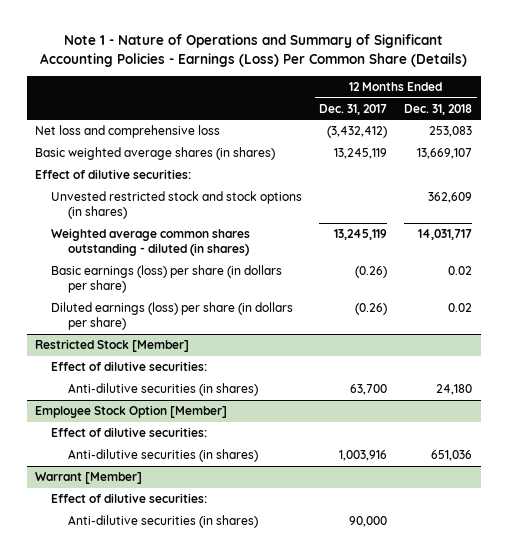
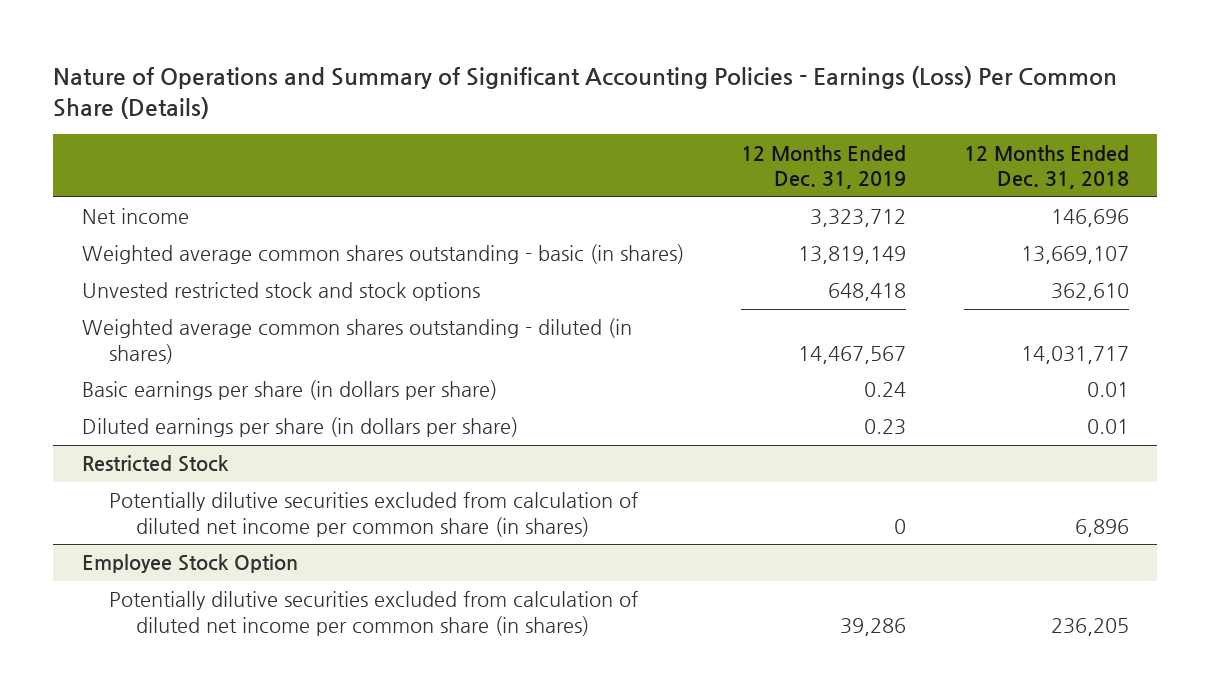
[39,34,467,67] Note 1 - Nature of Operations and Summary of Significant Accounting Policies - Earnings (Loss) Per Common Share (Details) -> [53,65,1118,119] Nature of Operations and Summary of Significant Accounting Policies - Earnings (Loss) Per Common Share (Details)
[319,103,388,115] Dec. 31, 2017 -> none
none -> [741,144,907,190] 12 Months Ended Dec. 31, 2019
[35,169,192,180] Effect of dilutive securities: -> none
[35,125,221,139] Net loss and comprehensive loss -> [81,208,189,225] Net income
[429,126,473,138] 253,083 -> [1050,209,1129,228] 146,696
[35,147,276,161] Basic weighted average shares (in shares) -> [81,244,684,265] Weighted average common shares outstanding - basic (in shares)
[51,191,303,220] Unvested restricted stock and stock options (in shares) -> [81,282,480,302] Unvested restricted stock and stock options
[428,192,473,204] 362,609 -> [1050,283,1129,302] 362,610
[51,361,208,372] Effect of dilutive securities: -> none
[51,427,208,438] Effect of dilutive securities: -> none
[35,472,143,485] Warrant [Member] -> none
[51,493,208,504] Effect of dilutive securities: -> none
[67,515,258,529] Anti-dilutive securities (in shares) -> none
[51,265,283,294] Basic earnings (loss) per share (in dollars per share) -> [81,380,497,401] Basic earnings per share (in dollars per share)
[448,266,473,276] 0.02 -> [1086,382,1129,398] 0.01
[51,302,294,331] Diluted earnings (loss) per share (in dollars per share) -> [81,417,518,438] Diluted earnings per share (in dollars per share)
[448,303,473,313] 0.02 -> [1086,419,1129,435] 0.01
[35,339,190,353] Restricted Stock [Member] -> [81,455,229,473] Restricted Stock
[67,383,258,397] Anti-dilutive securities (in shares) -> [108,492,638,537] Potentially dilutive securities excluded from calculation of diluted net income per common share (in shares)
[436,384,473,396] 24,180 -> [1074,518,1129,537] 6,896
[35,405,228,419] Employee Stock Option [Member] -> [81,554,298,574] Employee Stock Option
[67,449,258,463] Anti-dilutive securities (in shares) -> [108,591,638,636] Potentially dilutive securities excluded from calculation of diluted net income per common share (in shares)
[431,450,473,462] 651,036 -> [1050,617,1129,636] 236,205

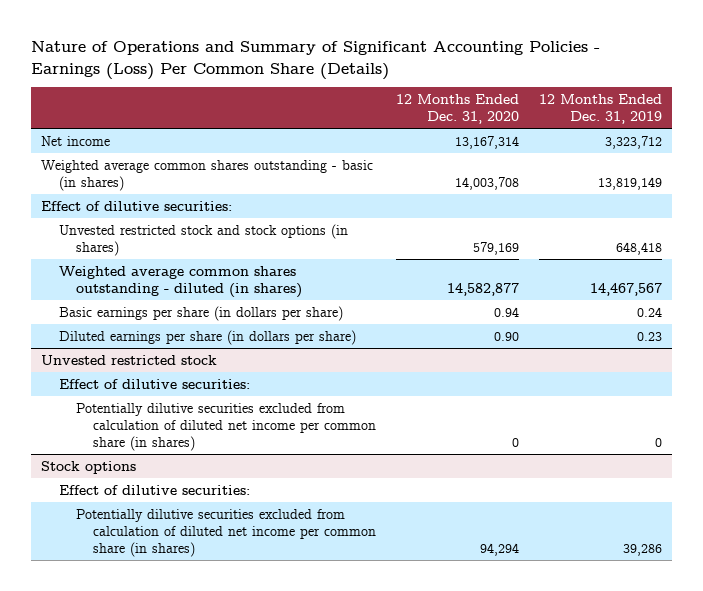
[963,144,1129,190] 12 Months Ended Dec. 31, 2018 -> none
none -> [396,94,520,124] 12 Months Ended Dec. 31, 2020
none -> [41,200,233,211] Effect of dilutive securities:
[81,282,480,302] Unvested restricted stock and stock options -> [58,223,348,256] Unvested restricted stock and stock options (in shares)
[81,455,229,473] Restricted Stock -> [41,354,218,365] Unvested restricted stock
none -> [58,378,250,389] Effect of dilutive securities:
[81,554,298,574] Employee Stock Option -> [41,460,137,474] Stock options
none -> [58,484,250,495] Effect of dilutive securities:

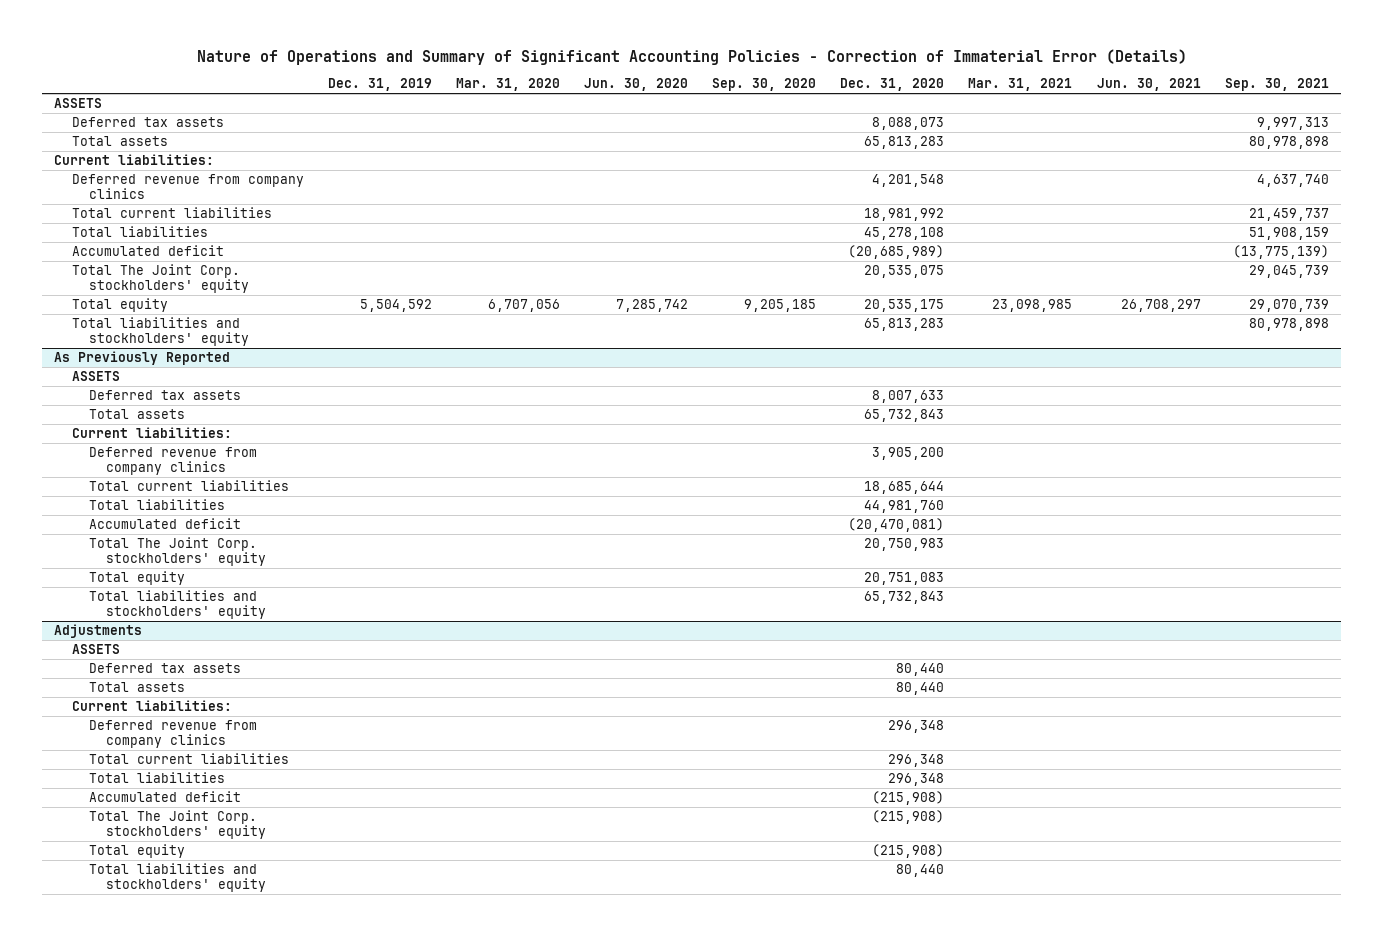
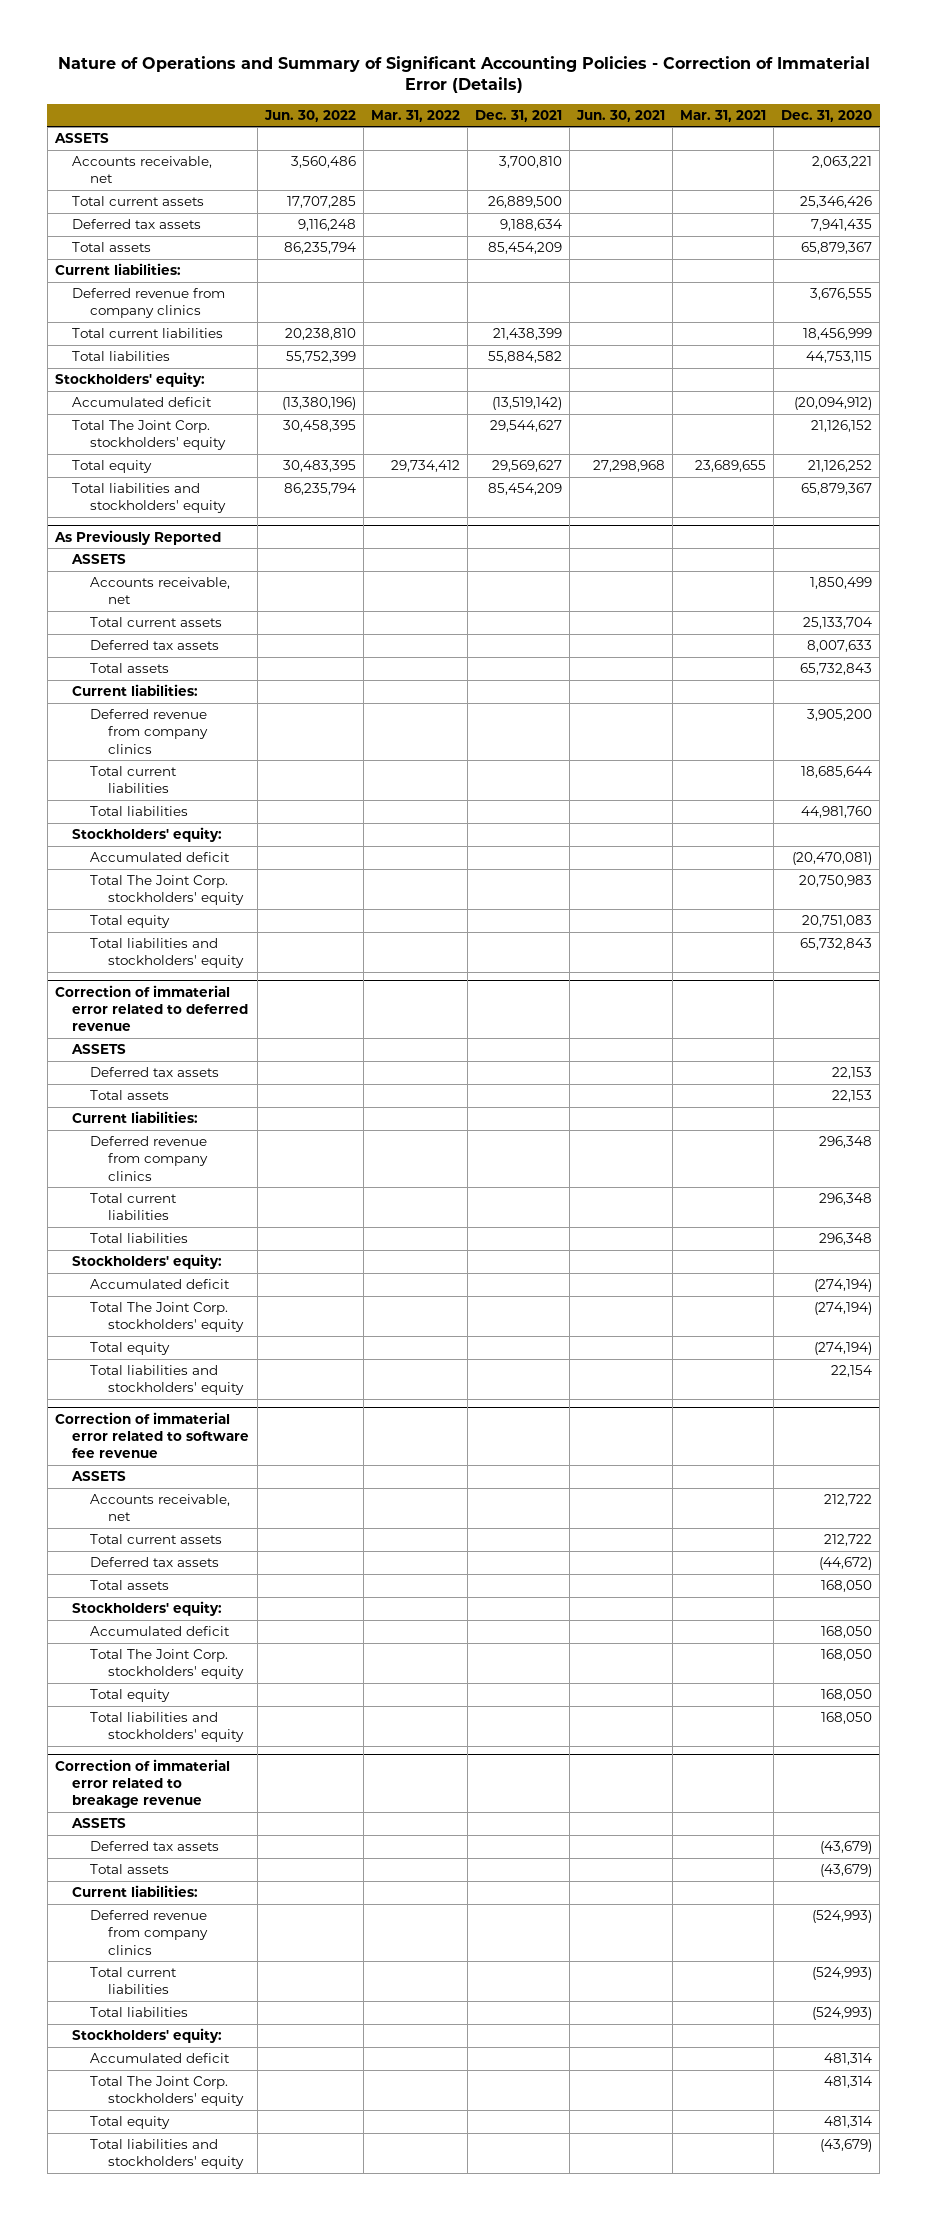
[327,78,432,92] Dec. 31, 2019 -> none
[455,78,560,92] Mar. 31, 2020 -> none
[583,78,688,92] Jun. 30, 2020 -> none
[712,78,817,92] Sep. 30, 2020 -> none
[1224,78,1329,92] Sep. 30, 2021 -> none
none -> [263,109,356,122] Jun. 30, 2022
none -> [370,109,460,122] Mar. 31, 2022
none -> [474,109,562,122] Dec. 31, 2021
none -> [72,156,213,184] Accounts receivable, net
none -> [72,196,205,207] Total current assets
[872,117,945,131] 8,088,073 -> [811,219,873,232] 7,941,435
[864,136,945,150] 65,813,283 -> [801,242,873,255] 65,879,367
[872,174,945,188] 4,201,548 -> [810,288,873,301] 3,676,555
[864,208,945,222] 18,981,992 -> [803,328,873,341] 18,456,999
[864,227,945,241] 45,278,108 -> [806,351,873,364] 44,753,115
none -> [54,372,205,388] Stockholders' equity:
[848,245,945,260] (20,685,989) -> [794,397,873,411] (20,094,912)
[864,265,945,279] 20,535,075 -> [811,420,873,433] 21,126,152
[864,299,945,313] 20,535,175 -> [808,460,873,473] 21,126,252
[992,299,1073,313] 23,098,985 -> [695,460,767,473] 23,689,655
[1120,299,1201,313] 26,708,297 -> [592,460,665,473] 27,298,968
[864,318,945,332] 65,813,283 -> [801,483,873,496] 65,879,367
none -> [90,577,231,605] Accounts receivable, net
none -> [90,617,223,628] Total current assets
none -> [72,827,223,843] Stockholders' equity:
[54,624,143,639] Adjustments -> none
none -> [54,984,249,1032] Correction of immaterial error related to deferred revenue
[896,663,945,677] 80,440 -> [832,1067,873,1080] 22,153
[896,682,945,696] 80,440 -> [832,1090,873,1103] 22,153
none -> [72,1254,223,1270] Stockholders' equity:
[872,791,945,806] (215,908) -> [814,1279,873,1293] (274,194)
[872,810,945,825] (215,908) -> [814,1302,873,1316] (274,194)
[872,844,945,859] (215,908) -> [814,1342,873,1356] (274,194)
[896,864,945,878] 80,440 -> [831,1365,873,1378] 22,154
none -> [54,1411,250,1459] Correction of immaterial error related to software fee revenue
none -> [71,1471,127,1482] ASSETS
none -> [90,1494,231,1522] Accounts receivable, net
none -> [90,1534,223,1545] Total current assets
none -> [90,1557,220,1568] Deferred tax assets
none -> [90,1580,170,1591] Total assets
none -> [72,1601,223,1617] Stockholders' equity:
none -> [90,1626,231,1637] Accumulated deficit
none -> [90,1649,244,1680] Total The Joint Corp. stockholders' equity
none -> [90,1689,171,1703] Total equity
none -> [90,1712,244,1743] Total liabilities and stockholders' equity
none -> [54,1758,230,1809] Correction of immaterial error related to breakage revenue
none -> [71,1818,127,1829] ASSETS
none -> [90,1841,220,1852] Deferred tax assets
none -> [90,1864,170,1875] Total assets
none -> [72,1885,199,1898] Current liabilities:
none -> [90,1910,208,1955] Deferred revenue from company clinics
none -> [90,1967,178,1995] Total current liabilities
none -> [90,2007,189,2018] Total liabilities
none -> [72,2028,223,2044] Stockholders' equity:
none -> [90,2053,231,2064] Accumulated deficit
none -> [90,2076,244,2107] Total The Joint Corp. stockholders' equity
none -> [90,2116,171,2130] Total equity
none -> [90,2139,244,2170] Total liabilities and stockholders' equity

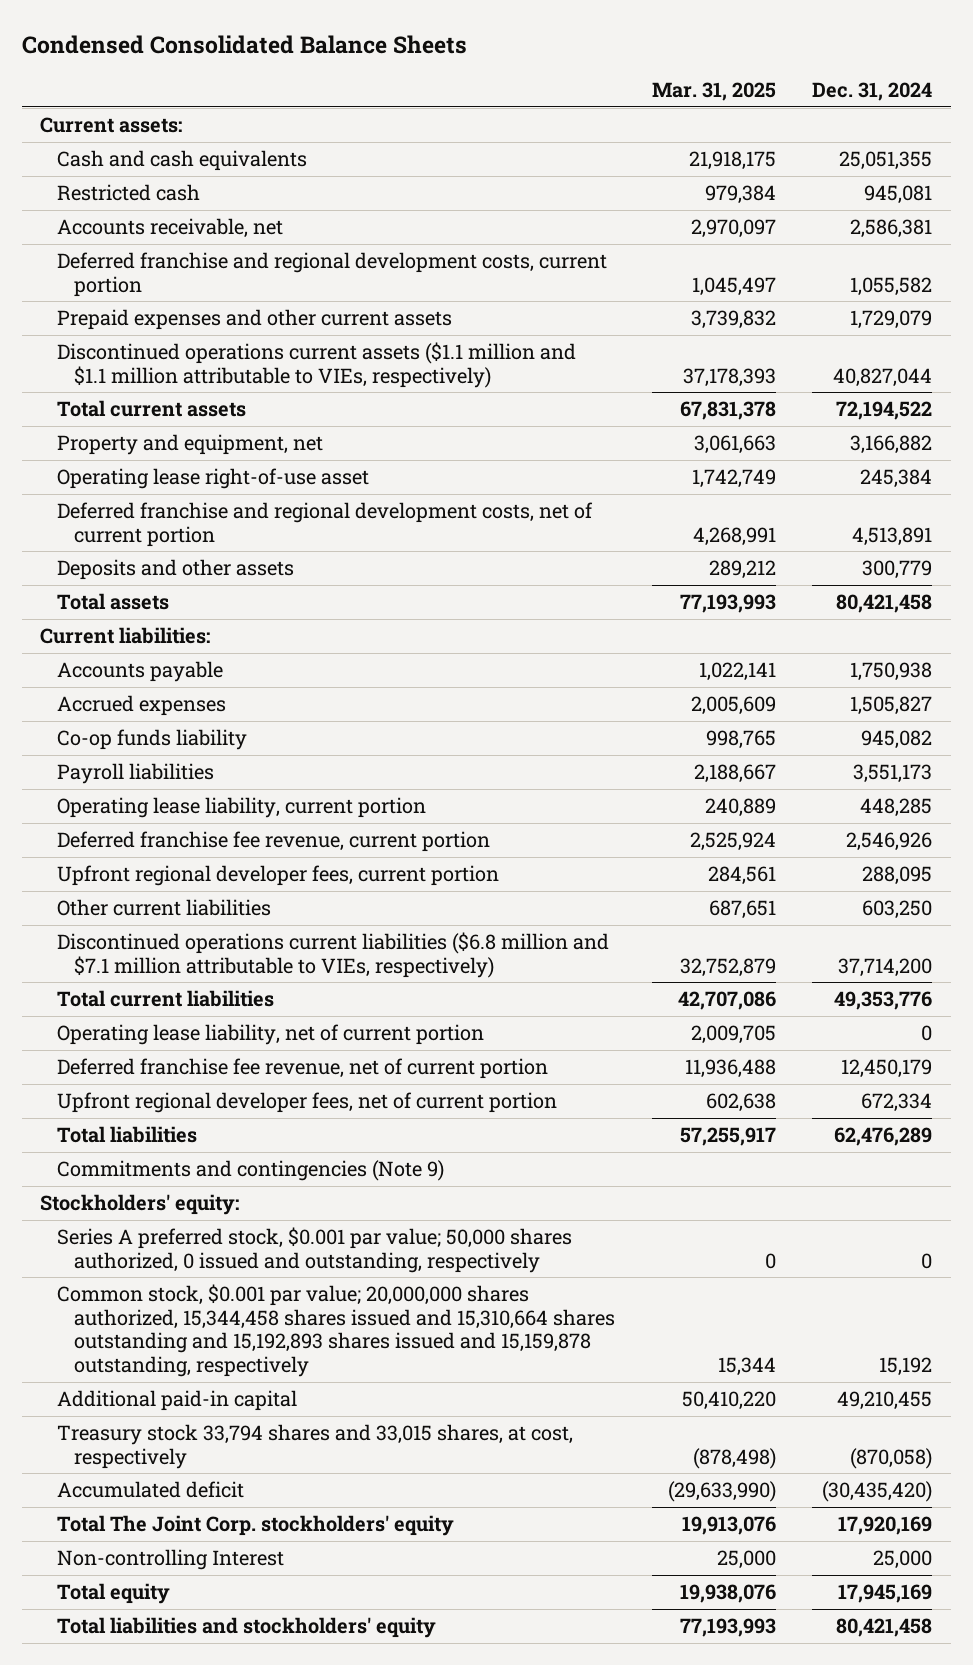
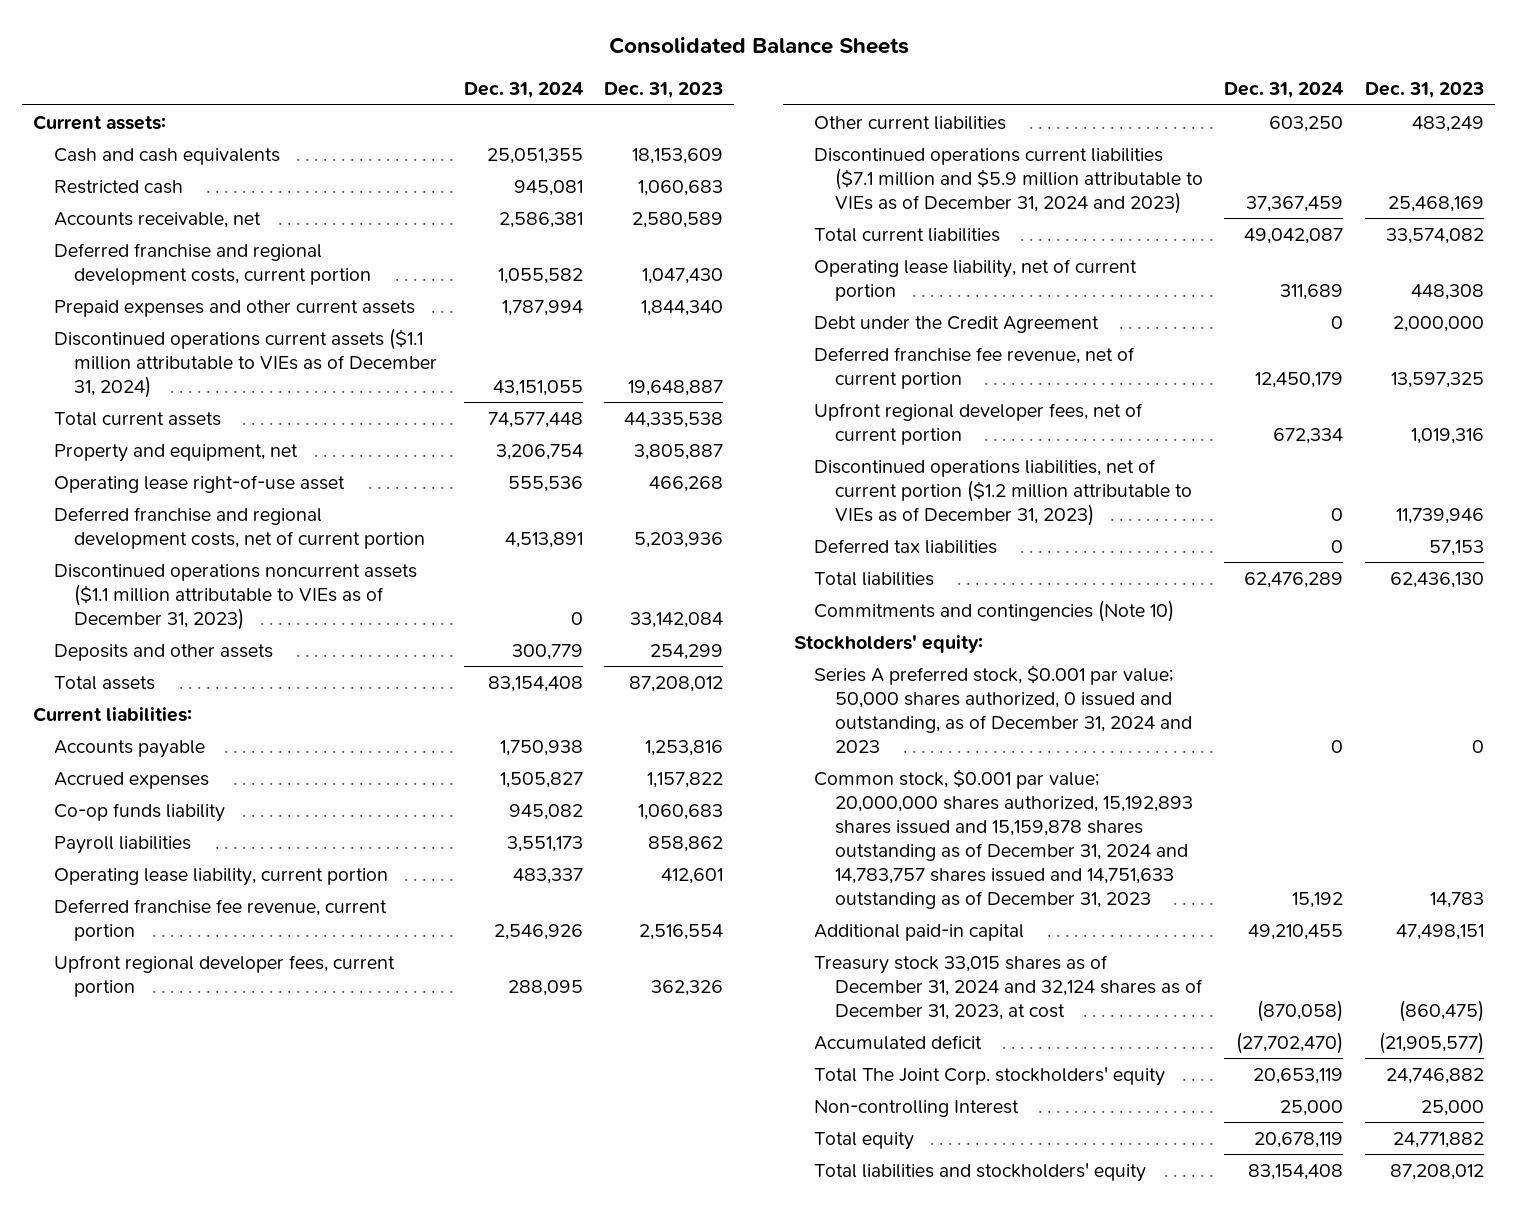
[22,34,468,54] Condensed Consolidated Balance Sheets -> [608,36,909,54] Consolidated Balance Sheets
[651,81,776,101] Mar. 31, 2025 -> none
none -> [604,82,724,99] Dec. 31, 2023
[850,309,933,329] 1,729,079 -> [501,299,583,316] 1,787,994
[57,341,577,388] Discontinued operations current assets ($1.1 million and $1.1 million attributable to VIEs, respectively) -> [53,327,437,398] Discontinued operations current assets ($1.1 million attributable to VIEs as of December 31, 2024)
[833,367,933,387] 40,827,044 -> [492,379,583,396] 43,151,055
[836,400,933,420] 72,194,522 -> [487,411,583,428] 74,577,448
[850,434,933,454] 3,166,882 -> [495,443,583,460] 3,206,754
[860,468,933,488] 245,384 -> [507,475,583,492] 555,536
none -> [53,563,417,630] Discontinued operations noncurrent assets ($1.1 million attributable to VIEs as of December 31, 2023)
[836,593,933,613] 80,421,458 -> [487,675,583,692] 83,154,408
[860,797,933,817] 448,285 -> [512,867,583,884] 483,337
[57,931,610,978] Discontinued operations current liabilities ($6.8 million and $7.1 million attributable to VIEs, respectively) -> [814,147,1203,214] Discontinued operations current liabilities ($7.1 million and $5.9 million attributable to VIEs as of December 31, 2024 and 2023)
[838,957,933,977] 37,714,200 -> [1246,195,1344,212] 37,367,459
[834,990,933,1010] 49,353,776 -> [1244,227,1344,244] 49,042,087
[921,1024,933,1041] 0 -> [1280,283,1344,300] 311,689
none -> [814,315,1100,333] Debt under the Credit Agreement
none -> [814,458,1192,526] Discontinued operations liabilities, net of current portion ($1.2 million attributable to VIEs as of December 31, 2023)
none -> [814,538,998,554] Deferred tax liabilities
[57,1159,445,1181] Commitments and contingencies (Note 9) -> [814,599,1175,622] Commitments and contingencies (Note 10)
[57,1226,573,1273] Series A preferred stock, $0.001 par value; 50,000 shares authorized, 0 issued and outstanding, respectively -> [814,664,1192,753] Series A preferred stock, $0.001 par value; 50,000 shares authorized, 0 issued and outstanding, as of December 31, 2024 and 2023
[57,1283,616,1377] Common stock, $0.001 par value; 20,000,000 shares authorized, 15,344,458 shares issued and 15,310,664 shares outstanding and 15,192,893 shares issued and 15,159,878 outstanding, respectively -> [814,768,1193,909] Common stock, $0.001 par value; 20,000,000 shares authorized, 15,192,893 shares issued and 15,159,878 shares outstanding as of December 31, 2024 and 14,783,757 shares issued and 14,751,633 outstanding as of December 31, 2023
[57,1423,574,1469] Treasury stock 33,794 shares and 33,015 shares, at cost, respectively -> [814,954,1203,1020] Treasury stock 33,015 shares as of December 31, 2024 and 32,124 shares as of December 31, 2023, at cost
[822,1480,933,1502] (30,435,420) -> [1236,1031,1344,1054] (27,702,470)
[838,1515,933,1535] 17,920,169 -> [1253,1067,1344,1084] 20,653,119
[838,1583,933,1603] 17,945,169 -> [1254,1131,1344,1148] 20,678,119
[836,1617,933,1637] 80,421,458 -> [1248,1163,1344,1180] 83,154,408

